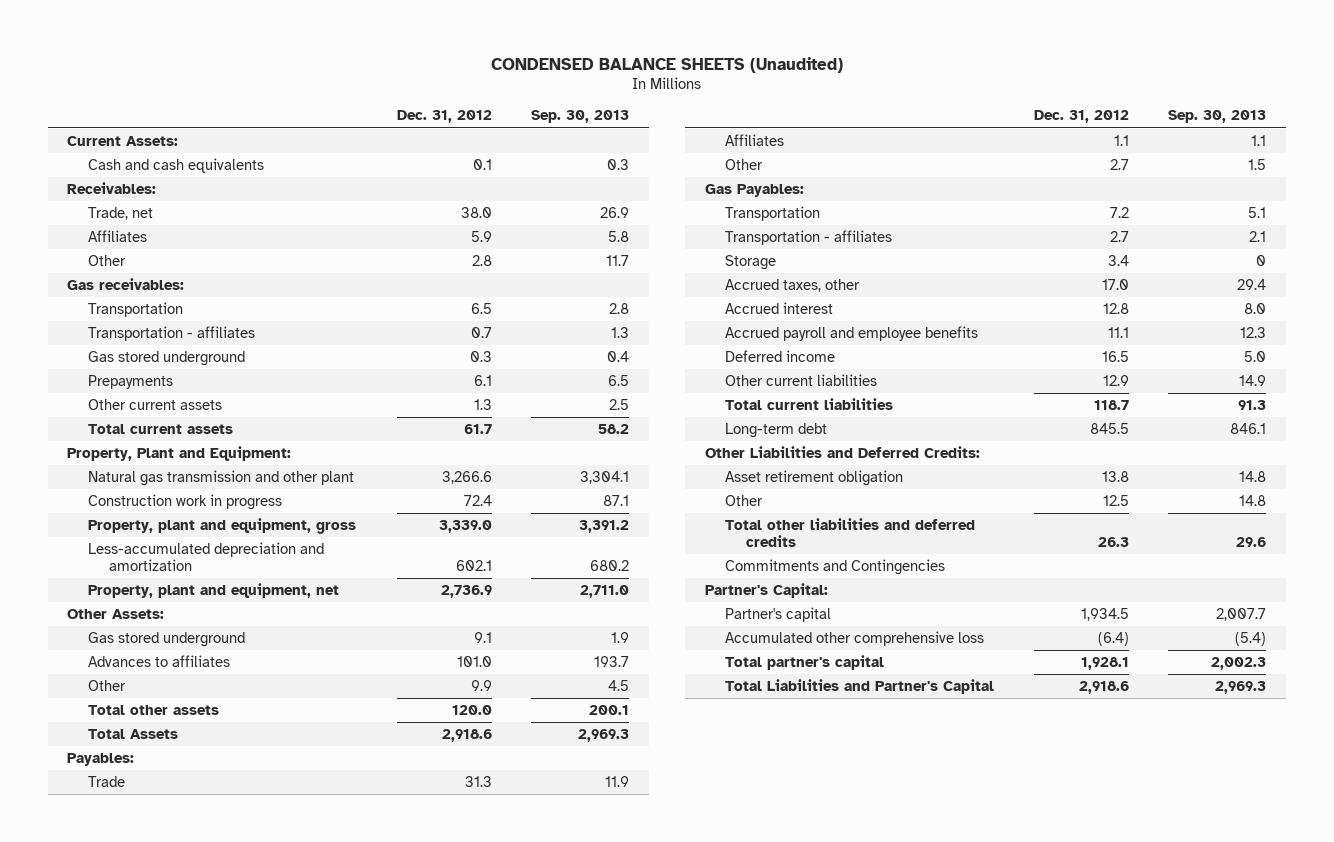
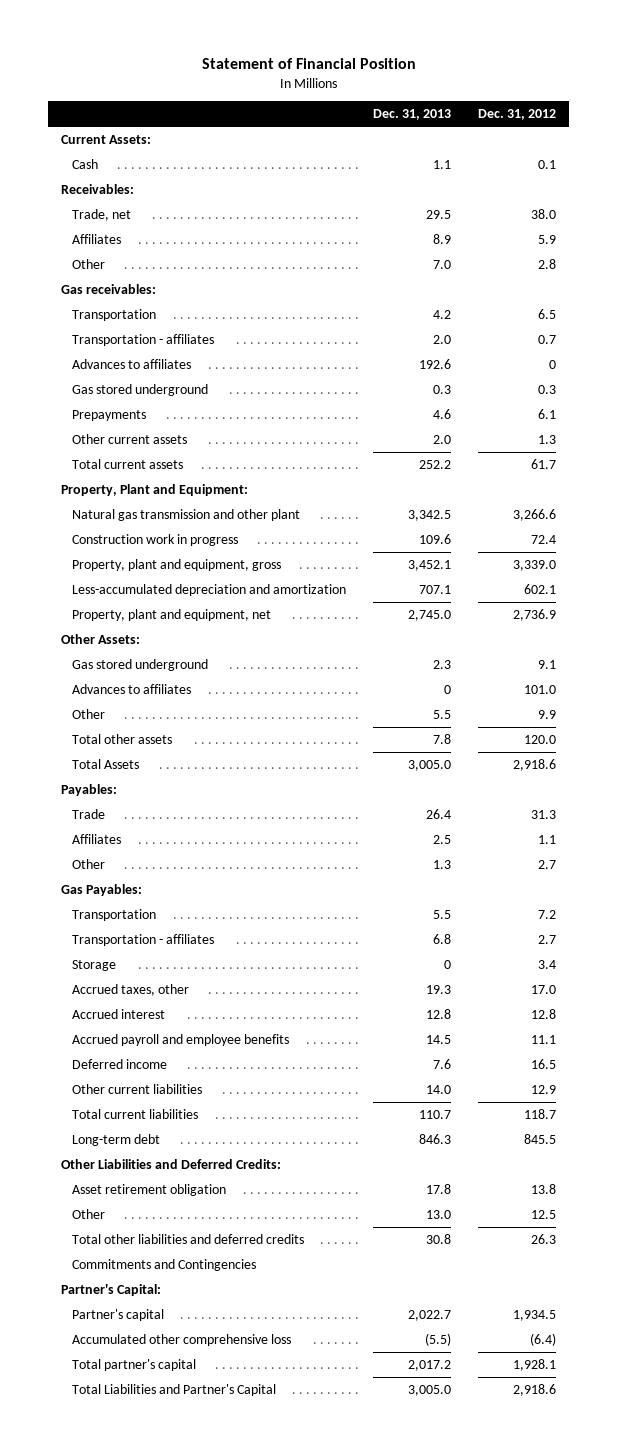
[490,56,843,73] CONDENSED BALANCE SHEETS (Unaudited) -> [201,58,416,70] Statement of Financial Position
[531,110,630,124] Sep. 30, 2013 -> none
none -> [372,109,451,121] Dec. 31, 2013
[88,157,265,173] Cash and cash equivalents -> [71,158,98,169] Cash
none -> [71,358,191,369] Advances to affiliates

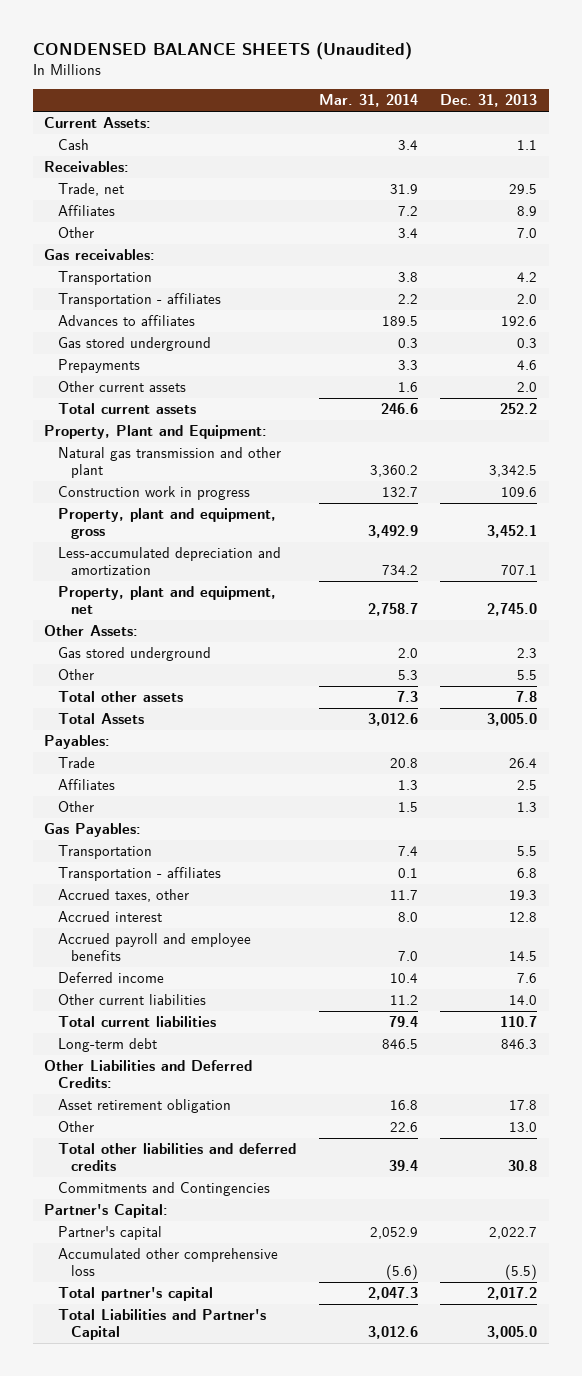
[201,58,416,70] Statement of Financial Position -> [32,42,412,61] CONDENSED BALANCE SHEETS (Unaudited)
[477,109,556,121] Dec. 31, 2012 -> none
none -> [318,94,418,108] Mar. 31, 2014
[71,683,191,694] Advances to affiliates -> none
[71,959,116,971] Storage -> none

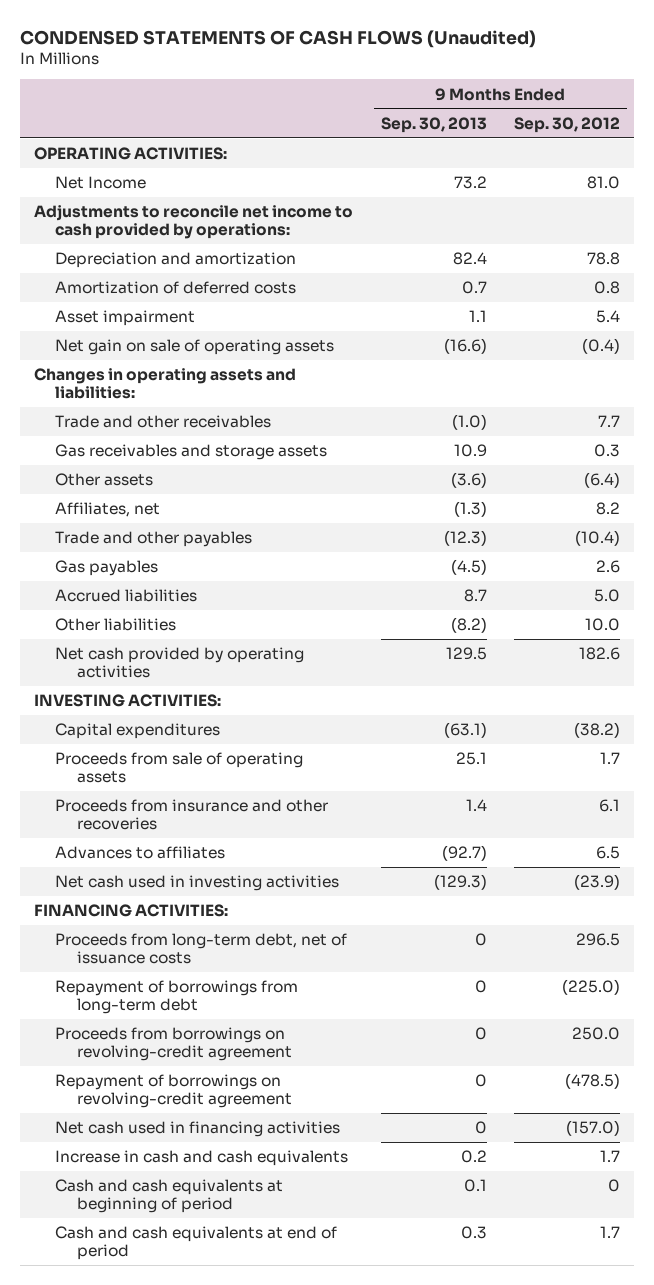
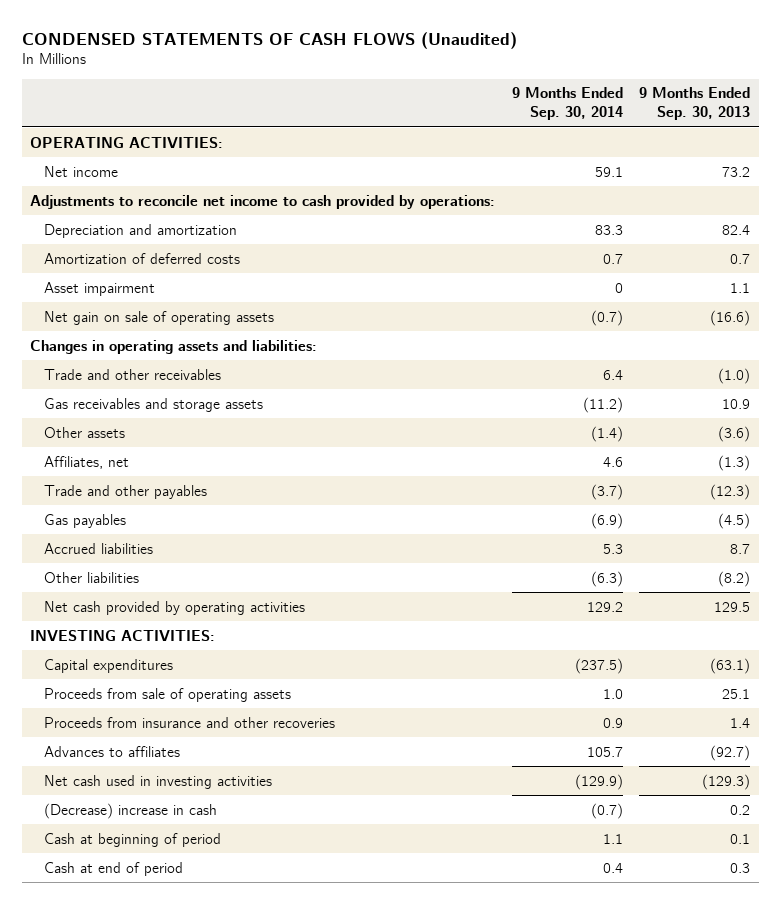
[514,116,621,133] Sep. 30, 2012 -> none
none -> [511,87,623,120] 9 Months Ended Sep. 30, 2014
[55,176,147,190] Net Income -> [43,165,118,177] Net income
[33,904,228,918] FINANCING ACTIVITIES: -> none
[55,933,348,964] Proceeds from long-term debt, net of issuance costs -> none
[55,980,299,1014] Repayment of borrowings from long-term debt -> none
[55,1027,292,1061] Proceeds from borrowings on revolving-credit agreement -> none
[55,1074,292,1108] Repayment of borrowings on revolving-credit agreement -> none
[55,1121,341,1138] Net cash used in financing activities -> none
[55,1150,349,1167] Increase in cash and cash equivalents -> [43,802,217,819] (Decrease) increase in cash
[55,1179,284,1213] Cash and cash equivalents at beginning of period -> [43,832,221,847] Cash at beginning of period
[55,1226,338,1260] Cash and cash equivalents at end of period -> [43,861,183,876] Cash at end of period

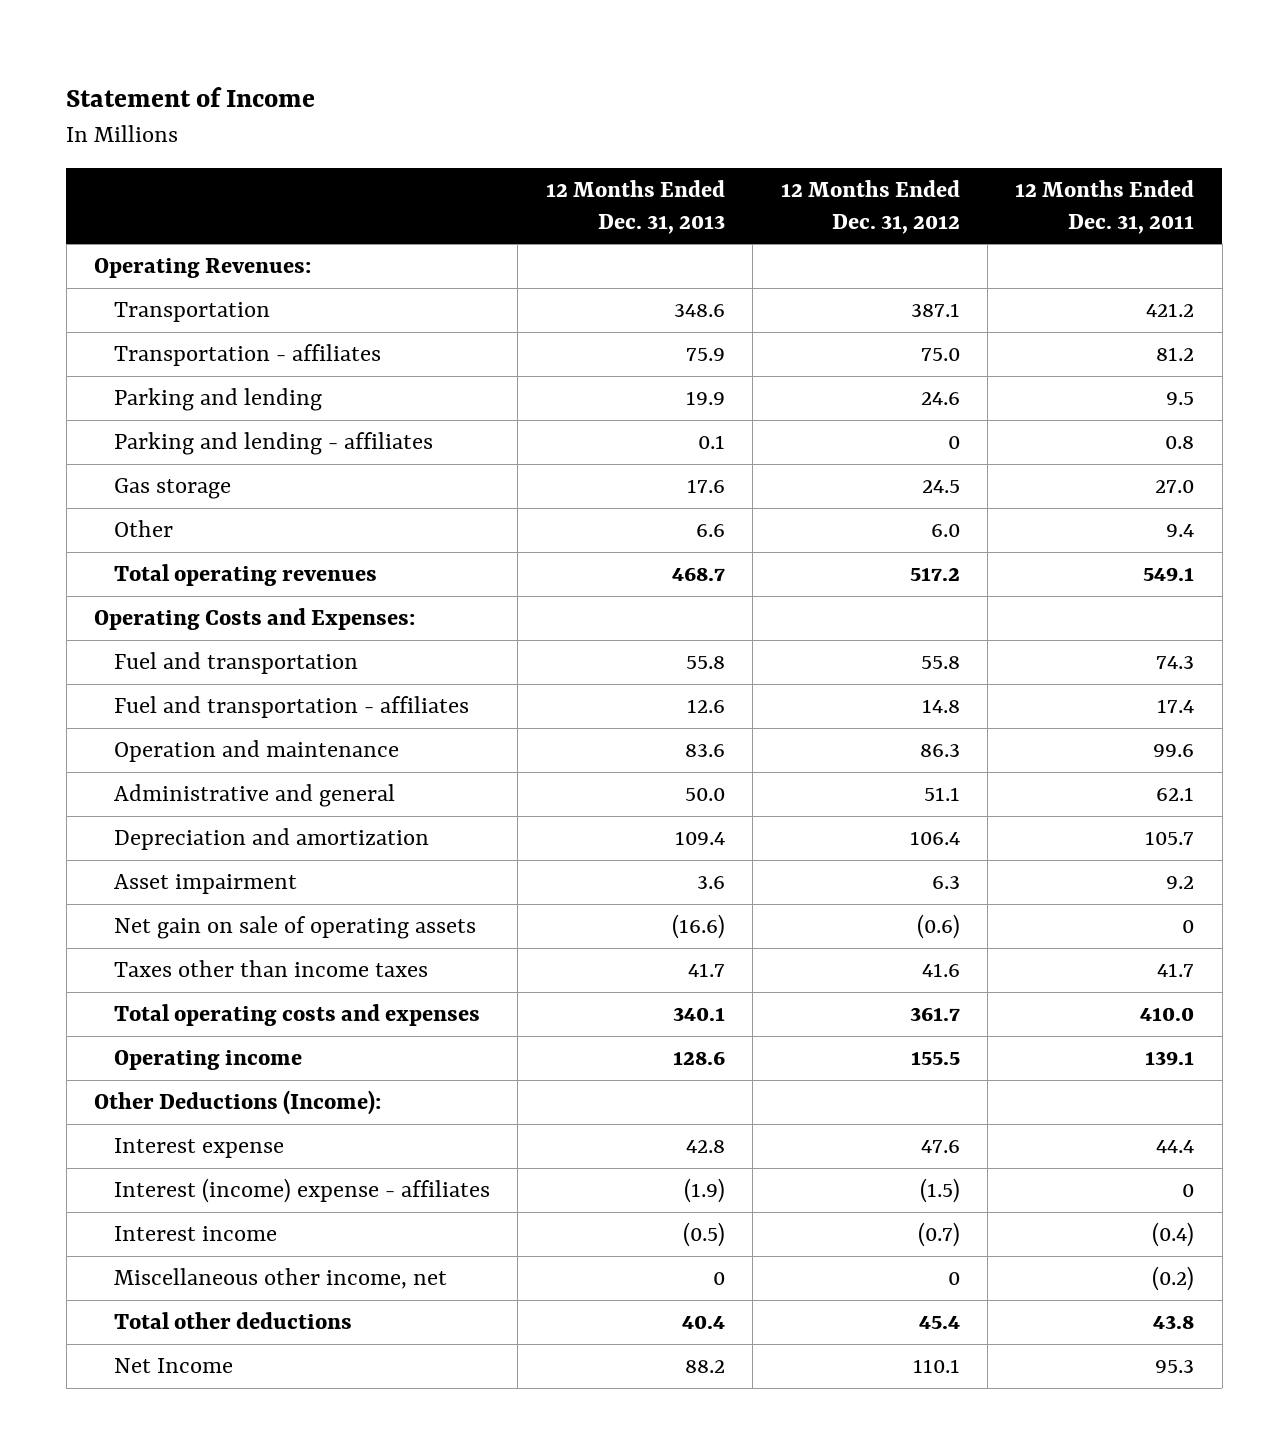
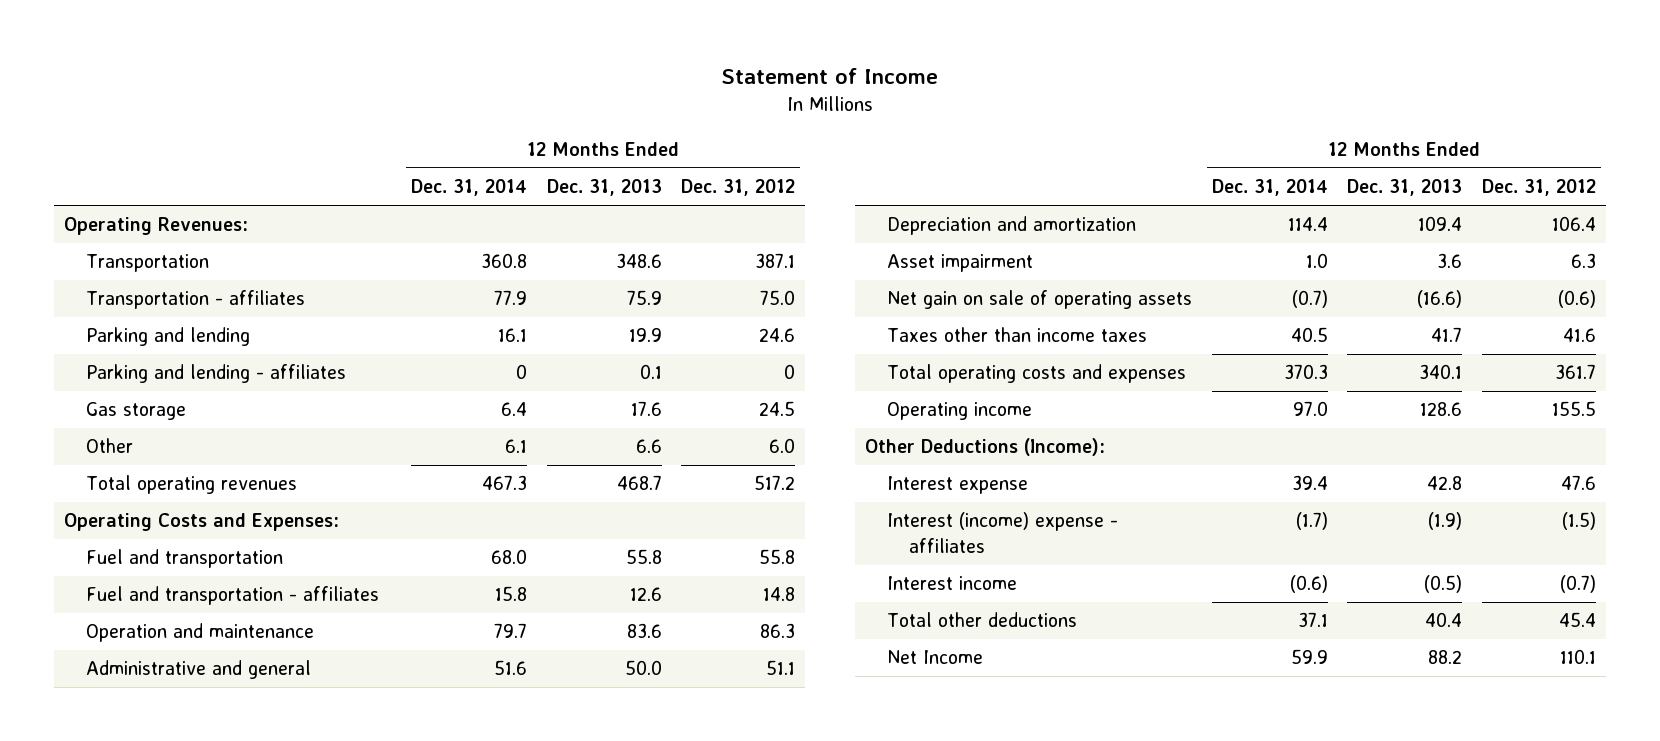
[1015,179,1195,234] 12 Months Ended Dec. 31, 2011 -> none
none -> [410,179,527,197] Dec. 31, 2014
[114,1268,448,1290] Miscellaneous other income, net -> none

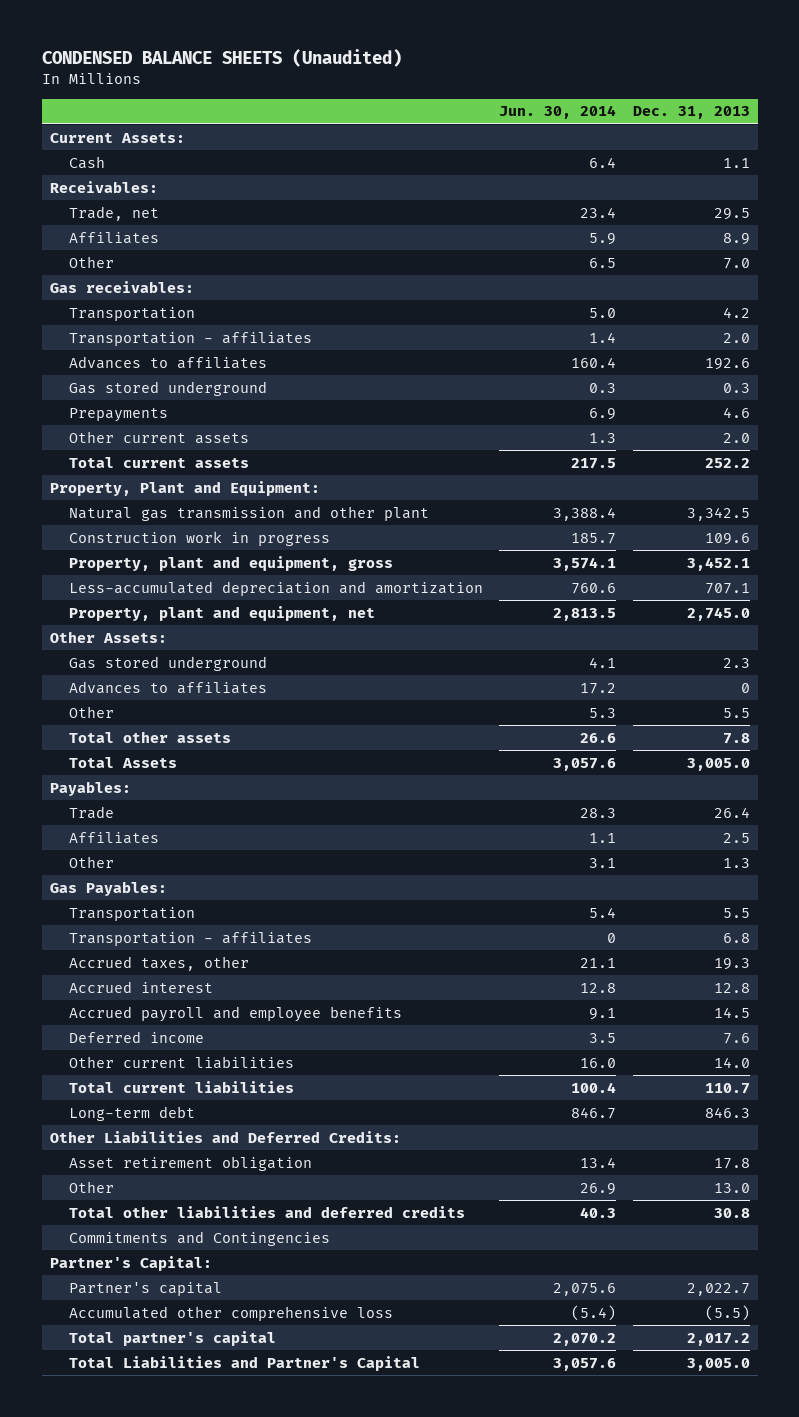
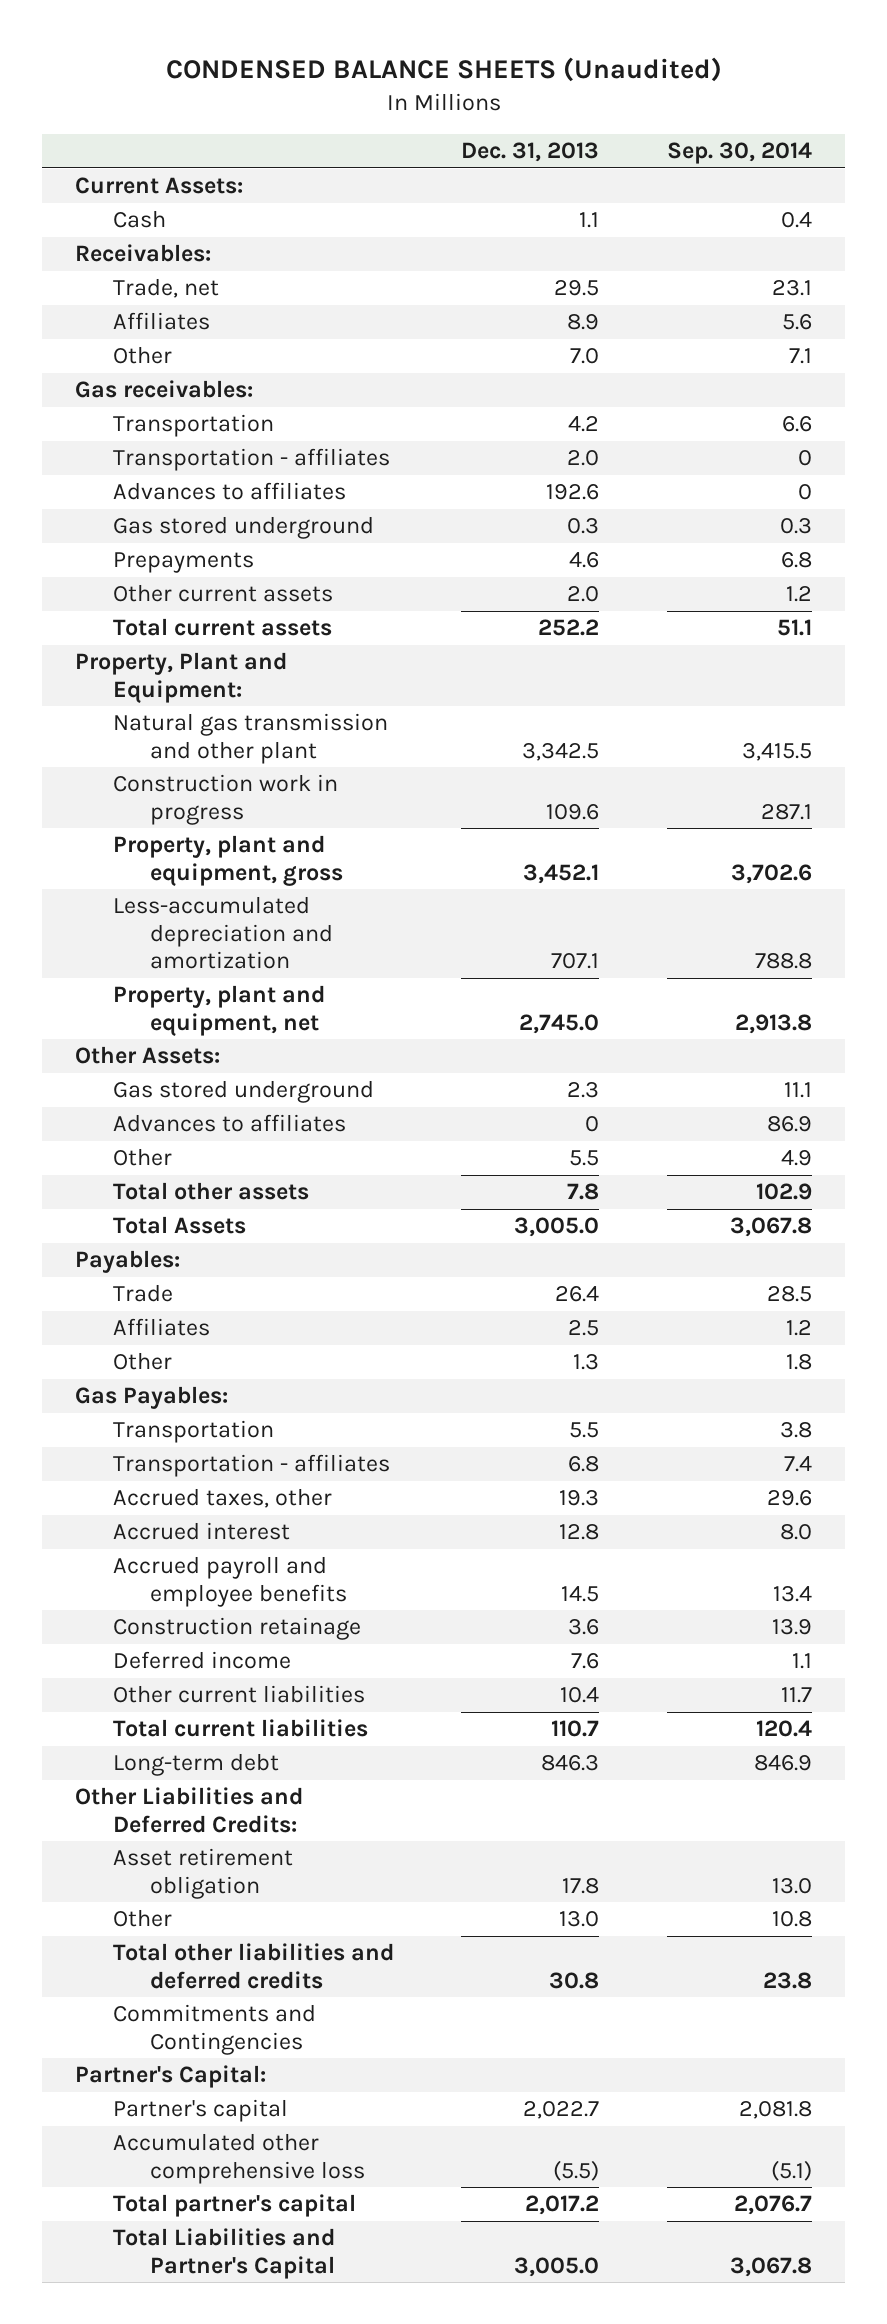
[499,105,617,120] Jun. 30, 2014 -> none
none -> [666,142,812,165] Sep. 30, 2014
none -> [112,1617,361,1641] Construction retainage
[713,1056,750,1068] 14.0 -> [560,1687,600,1704] 10.4

